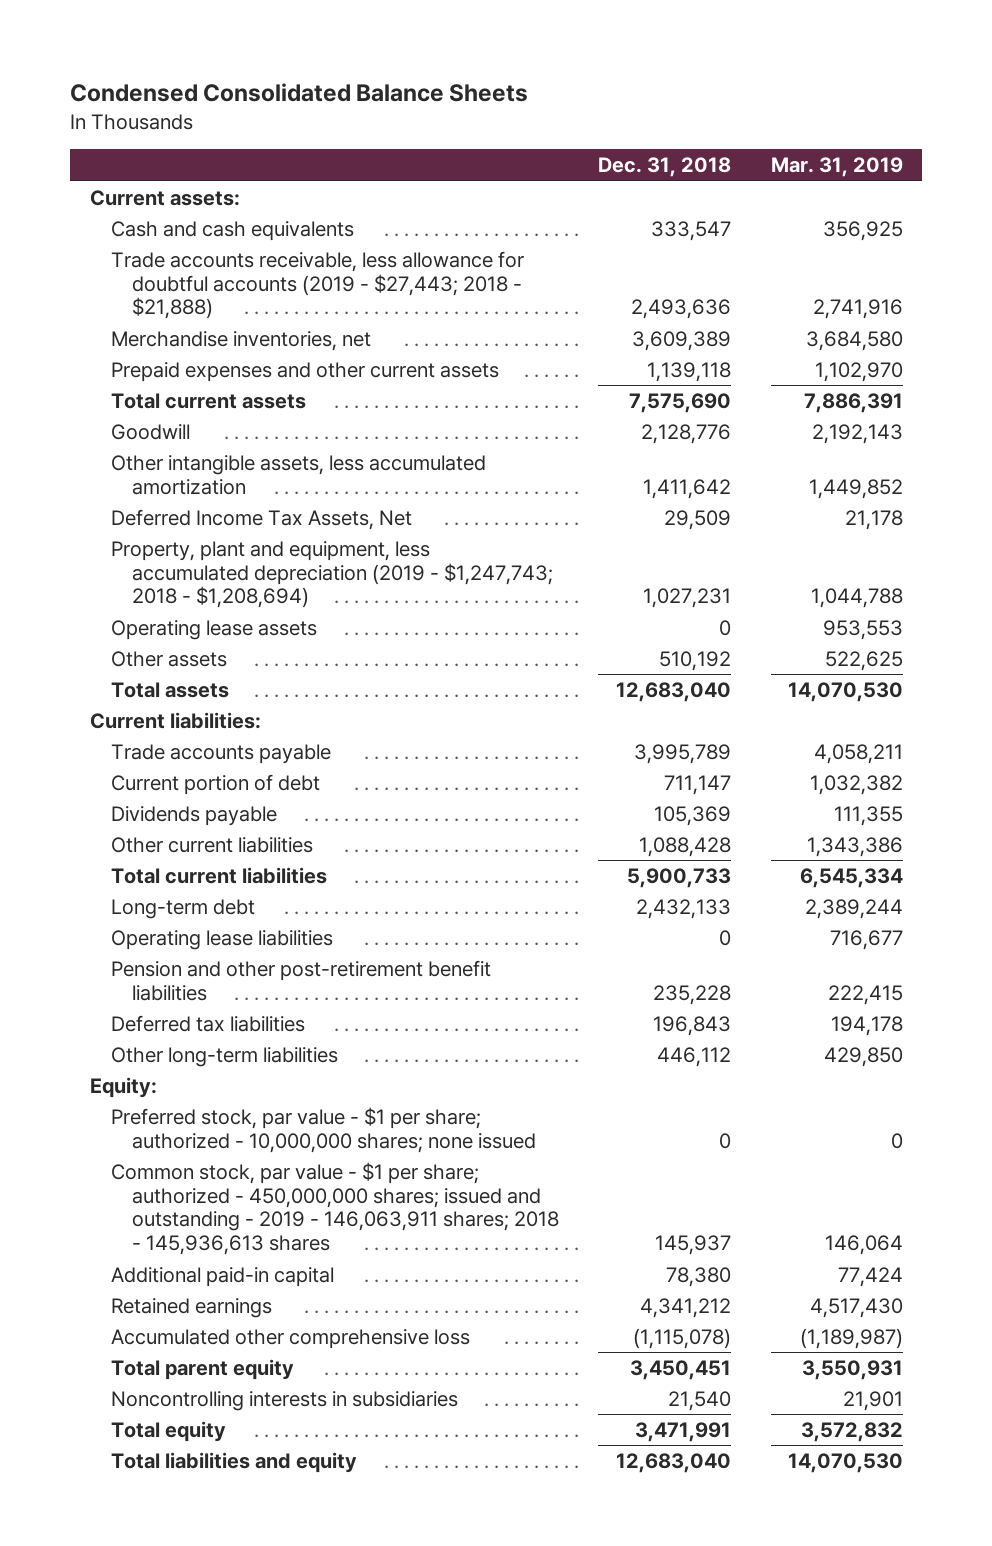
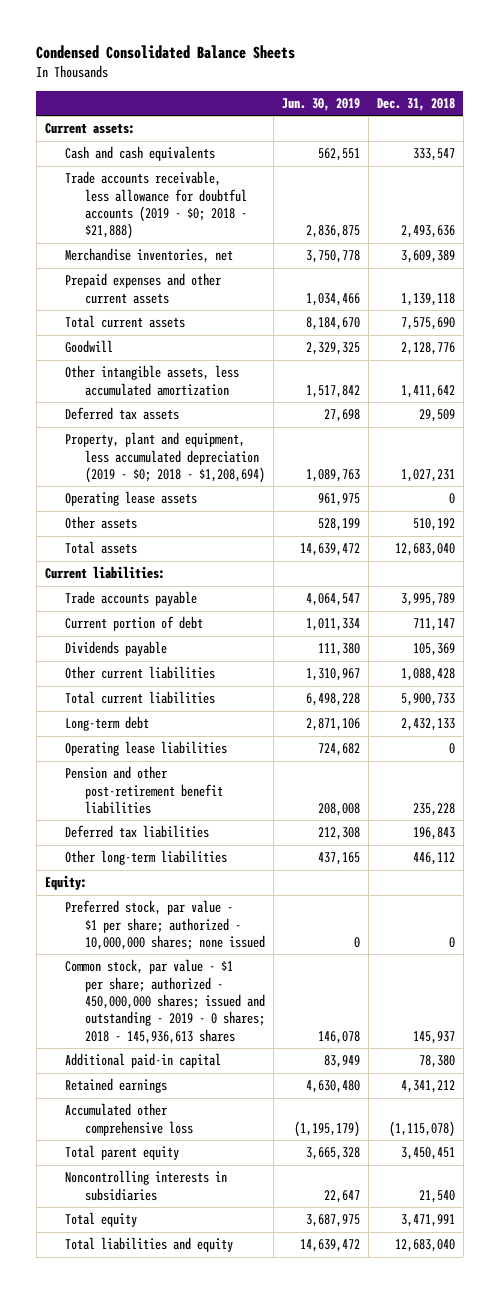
[770,157,903,178] Mar. 31, 2019 -> none
none -> [281,97,360,111] Jun. 30, 2019
[110,250,524,320] Trade accounts receivable, less allowance for doubtful accounts (2019 - $27,443; 2018 - $21,888) -> [64,171,247,240] Trade accounts receivable, less allowance for doubtful accounts (2019 - $0; 2018 - $21,888)
[110,508,412,530] Deferred Income Tax Assets, Net -> [64,407,179,421] Deferred tax assets
[110,540,553,609] Property, plant and equipment, less accumulated depreciation (2019 - $1,247,743; 2018 - $1,208,694) -> [64,432,265,483] Property, plant and equipment, less accumulated depreciation (2019 - $0; 2018 - $1,208,694)
[110,1161,559,1256] Common stock, par value - $1 per share; authorized - 450,000,000 shares; issued and outstanding - 2019 - 146,063,911 shares; 2018 - 145,936,613 shares -> [64,959,265,1044] Common stock, par value - $1 per share; authorized - 450,000,000 shares; issued and outstanding - 2019 - 0 shares; 2018 - 145,936,613 shares

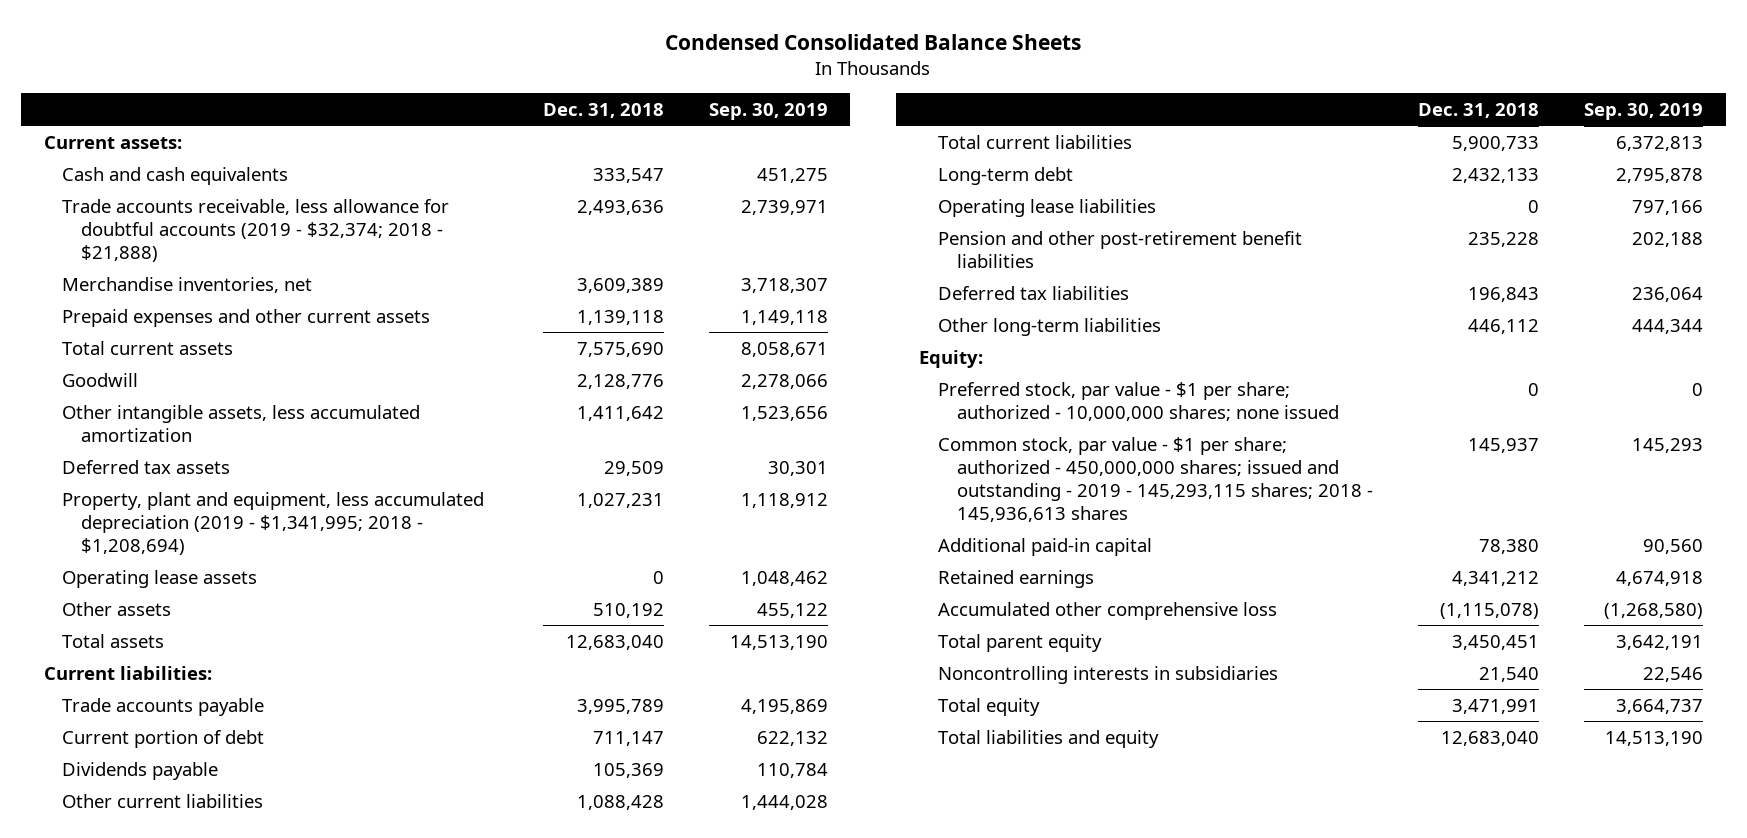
[281,97,360,111] Jun. 30, 2019 -> none
none -> [708,102,828,120] Sep. 30, 2019
[64,171,247,240] Trade accounts receivable, less allowance for doubtful accounts (2019 - $0; 2018 - $21,888) -> [62,198,450,262] Trade accounts receivable, less allowance for doubtful accounts (2019 - $32,374; 2018 - $21,888)
[64,432,265,483] Property, plant and equipment, less accumulated depreciation (2019 - $0; 2018 - $1,208,694) -> [62,491,485,555] Property, plant and equipment, less accumulated depreciation (2019 - $1,341,995; 2018 - $1,208,694)
[64,959,265,1044] Common stock, par value - $1 per share; authorized - 450,000,000 shares; issued and outstanding - 2019 - 0 shares; 2018 - 145,936,613 shares -> [937,436,1373,522] Common stock, par value - $1 per share; authorized - 450,000,000 shares; issued and outstanding - 2019 - 145,293,115 shares; 2018 - 145,936,613 shares

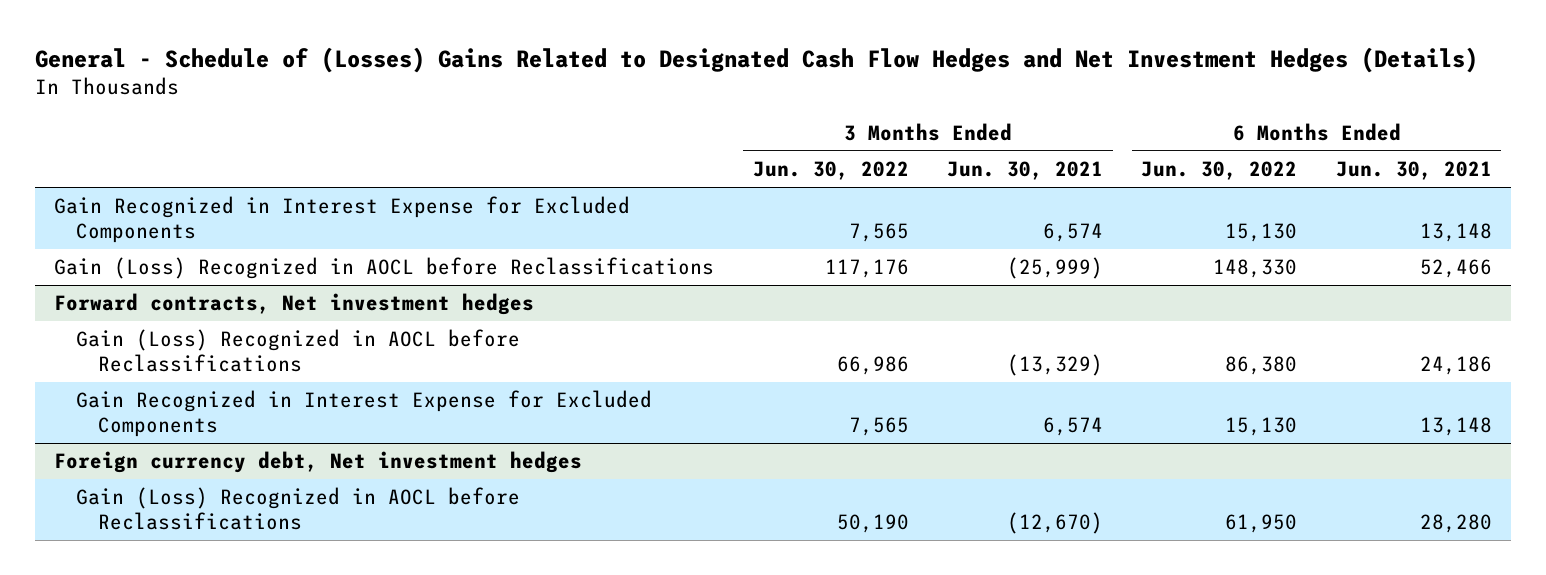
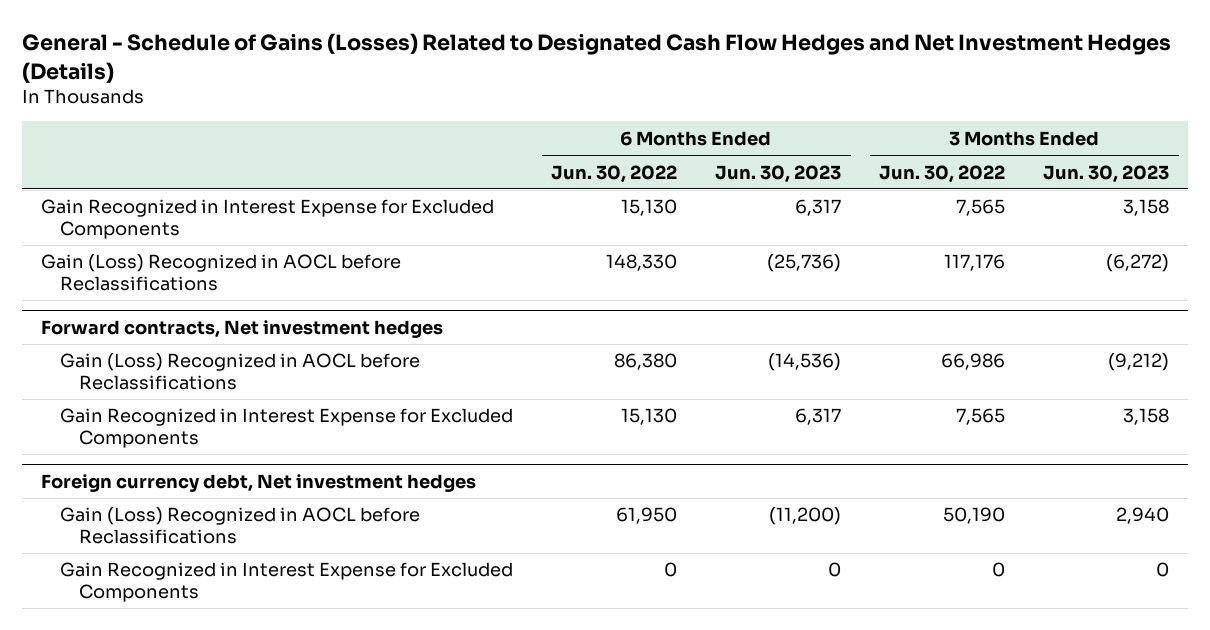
[35,46,1479,73] General - Schedule of (Losses) Gains Related to Designated Cash Flow Hedges and Net Investment Hedges (Details) -> [22,33,1172,83] General - Schedule of Gains (Losses) Related to Designated Cash Flow Hedges and Net Investment Hedges (Details)
[947,161,1104,181] Jun. 30, 2021 -> none
[1335,161,1492,181] Jun. 30, 2021 -> none
none -> [715,164,842,183] Jun. 30, 2023
none -> [1043,164,1170,183] Jun. 30, 2023
none -> [60,562,514,602] Gain Recognized in Interest Expense for Excluded Components

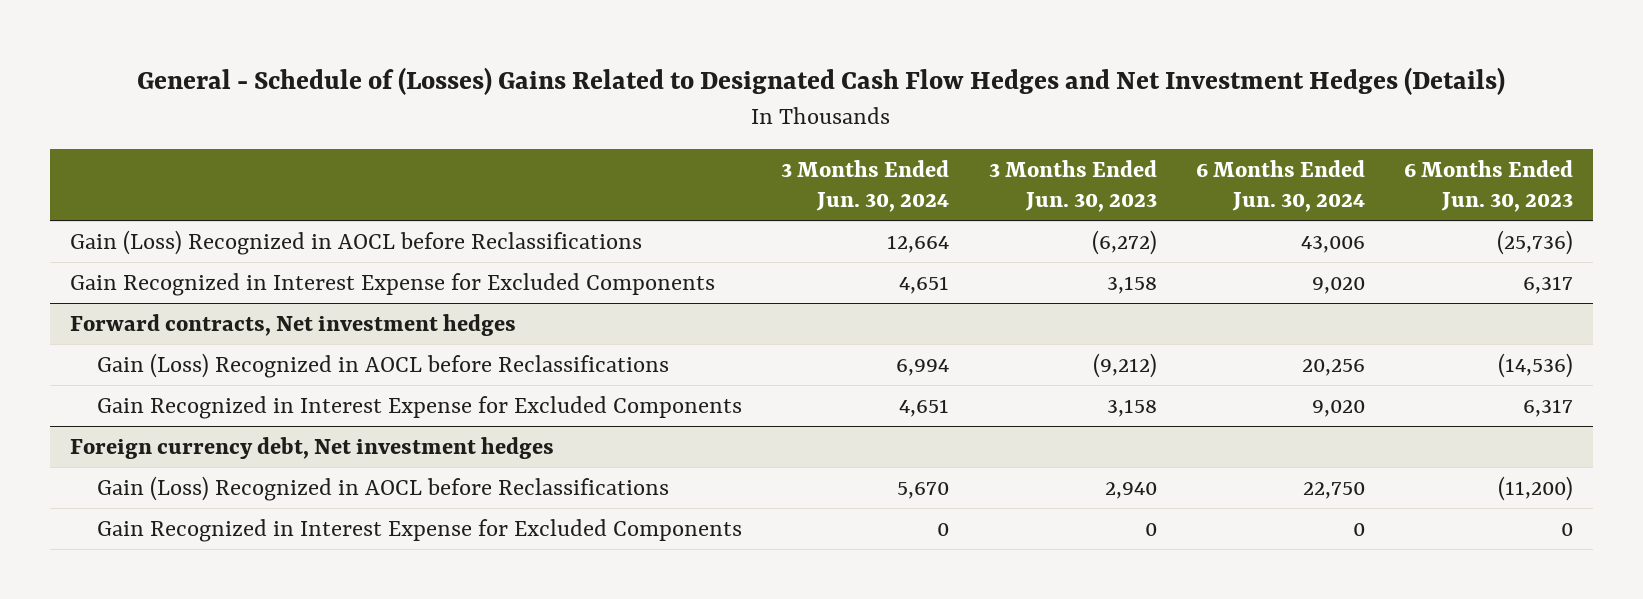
[22,33,1172,83] General - Schedule of Gains (Losses) Related to Designated Cash Flow Hedges and Net Investment Hedges (Details) -> [137,67,1506,96] General - Schedule of (Losses) Gains Related to Designated Cash Flow Hedges and Net Investment Hedges (Details)
[551,164,678,183] Jun. 30, 2022 -> none
[879,164,1006,183] Jun. 30, 2022 -> none
none -> [781,159,950,213] 3 Months Ended Jun. 30, 2024
none -> [1195,159,1365,213] 6 Months Ended Jun. 30, 2024
[41,199,495,239] Gain Recognized in Interest Expense for Excluded Components -> [69,272,715,296] Gain Recognized in Interest Expense for Excluded Components

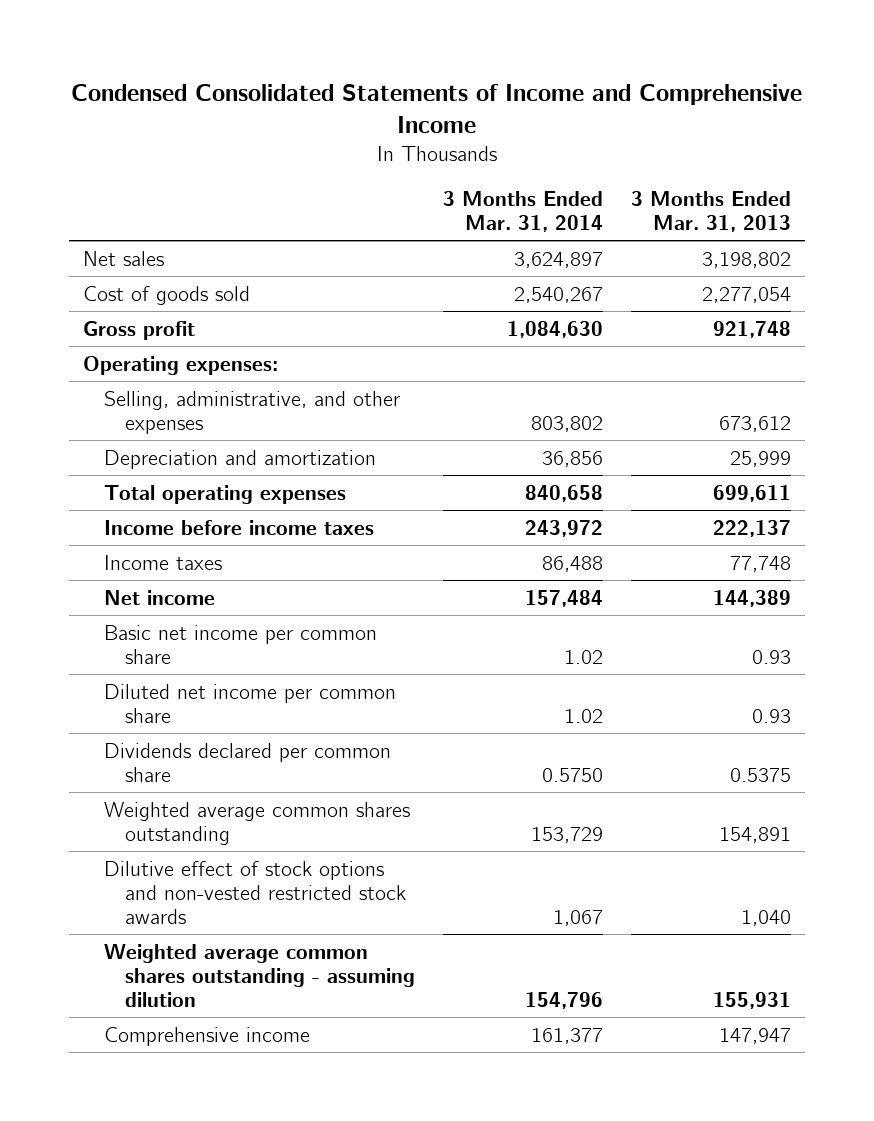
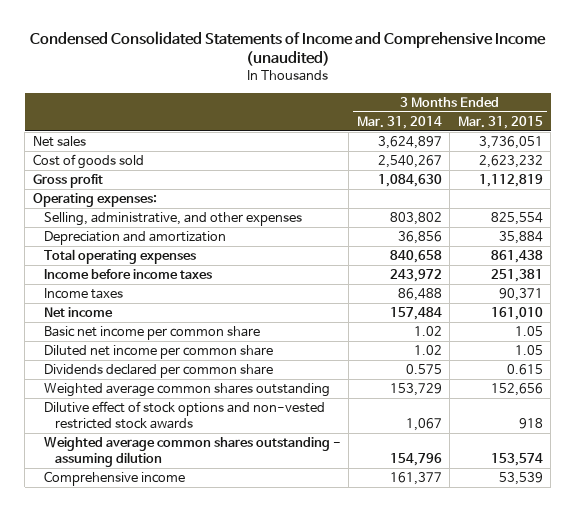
[70,83,802,133] Condensed Consolidated Statements of Income and Comprehensive Income -> [29,30,546,67] Condensed Consolidated Statements of Income and Comprehensive Income (unaudited)
[630,190,791,232] 3 Months Ended Mar. 31, 2013 -> none
none -> [457,115,543,129] Mar. 31, 2015
[542,767,604,782] 0.5750 -> [405,363,442,374] 0.575

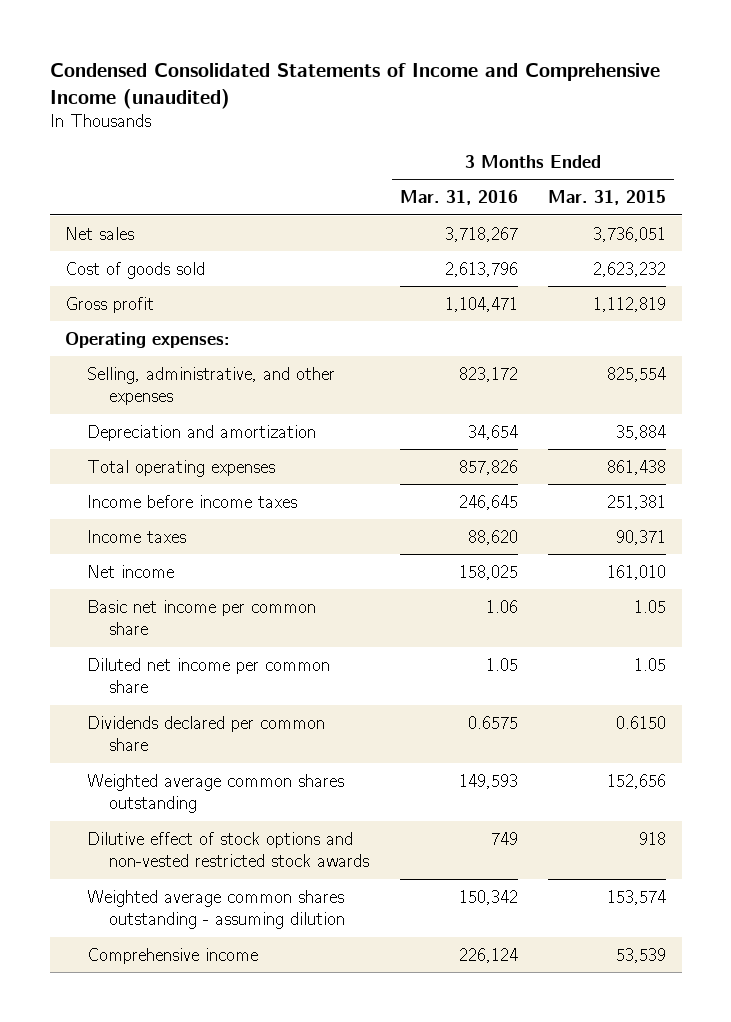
[356,115,442,129] Mar. 31, 2014 -> none
none -> [399,190,518,206] Mar. 31, 2016
[506,363,543,375] 0.615 -> [616,715,667,729] 0.6150

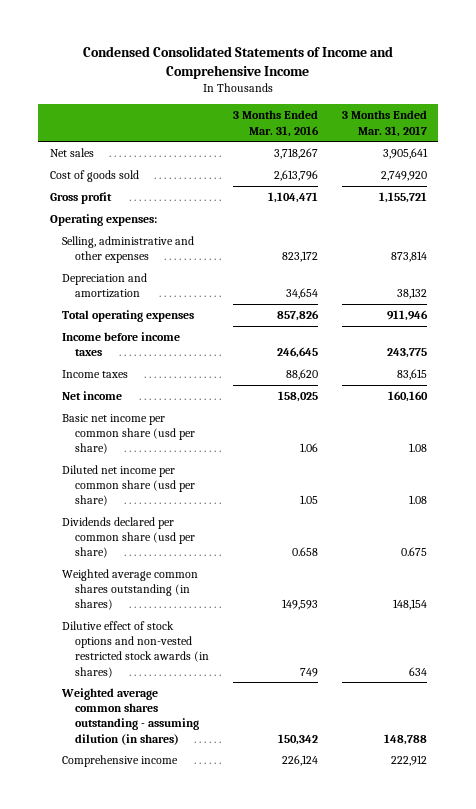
[49,62,660,109] Condensed Consolidated Statements of Income and Comprehensive Income (unaudited) -> [83,45,394,79] Condensed Consolidated Statements of Income and Comprehensive Income
[548,190,667,206] Mar. 31, 2015 -> none
none -> [341,110,427,137] 3 Months Ended Mar. 31, 2017
[87,366,336,406] Selling, administrative, and other expenses -> [62,235,195,264] Selling, administrative and other expenses
[87,599,317,636] Basic net income per common share -> [62,413,196,455] Basic net income per common share (usd per share)
[87,657,331,694] Diluted net income per common share -> [62,464,196,507] Diluted net income per common share (usd per share)
[87,715,326,752] Dividends declared per common share -> [62,516,196,559] Dividends declared per common share (usd per share)
[467,715,518,729] 0.6575 -> [291,547,318,557] 0.658
[87,773,345,814] Weighted average common shares outstanding -> [62,568,199,611] Weighted average common shares outstanding (in shares)
[87,831,370,868] Dilutive effect of stock options and non-vested restricted stock awards -> [62,620,210,678] Dilutive effect of stock options and non-vested restricted stock awards (in shares)
[87,889,346,930] Weighted average common shares outstanding - assuming dilution -> [61,687,200,745] Weighted average common shares outstanding - assuming dilution (in shares)

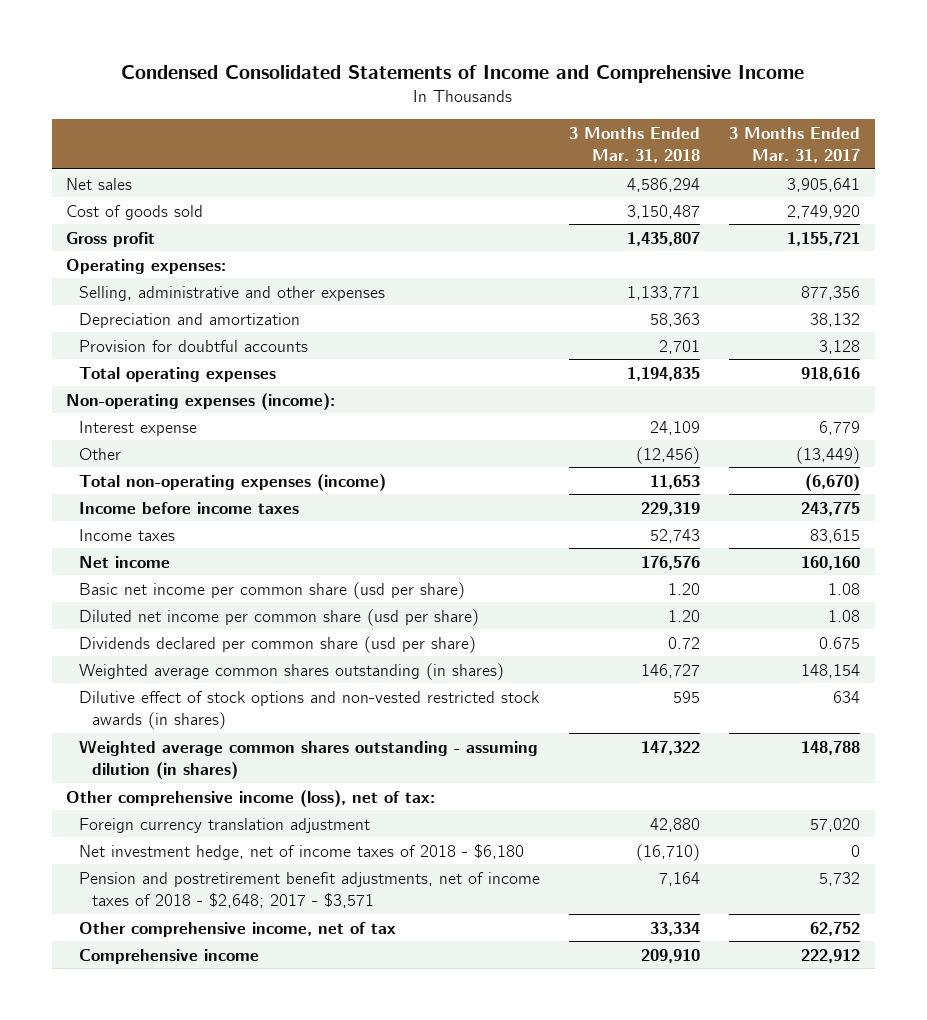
[232,110,319,137] 3 Months Ended Mar. 31, 2016 -> none
none -> [569,126,701,163] 3 Months Ended Mar. 31, 2018
[390,251,427,263] 873,814 -> [801,285,861,300] 877,356
none -> [79,339,309,352] Provision for doubtful accounts
[386,309,428,321] 911,946 -> [801,366,861,381] 918,616
none -> [66,392,336,410] Non-operating expenses (income):
none -> [79,420,198,436] Interest expense
none -> [79,447,122,460] Other
none -> [79,473,387,491] Total non-operating expenses (income)
none -> [66,789,436,807] Other comprehensive income (loss), net of tax:
none -> [79,817,371,833] Foreign currency translation adjustment
none -> [79,843,525,860] Net investment hedge, net of income taxes of 2018 - $6,180
none -> [79,871,541,908] Pension and postretirement benefit adjustments, net of income taxes of 2018 - $2,648; 2017 - $3,571
none -> [79,921,397,937] Other comprehensive income, net of tax

